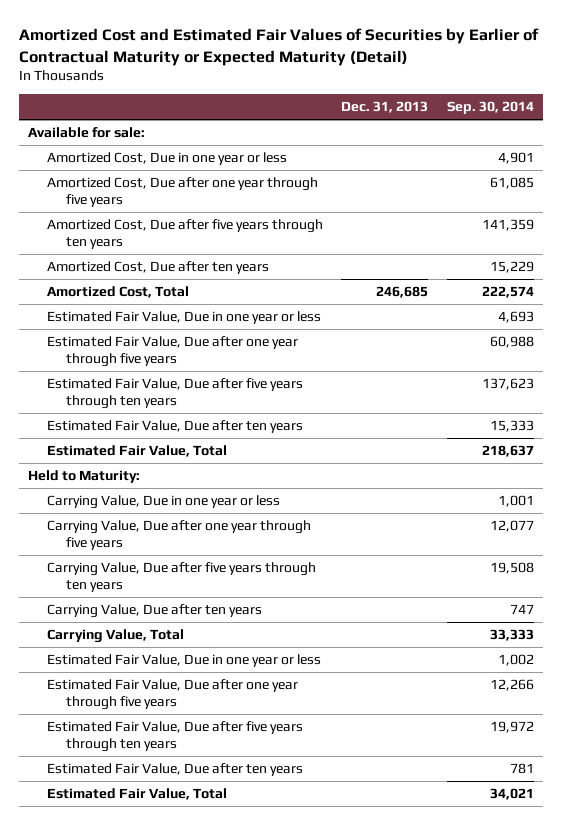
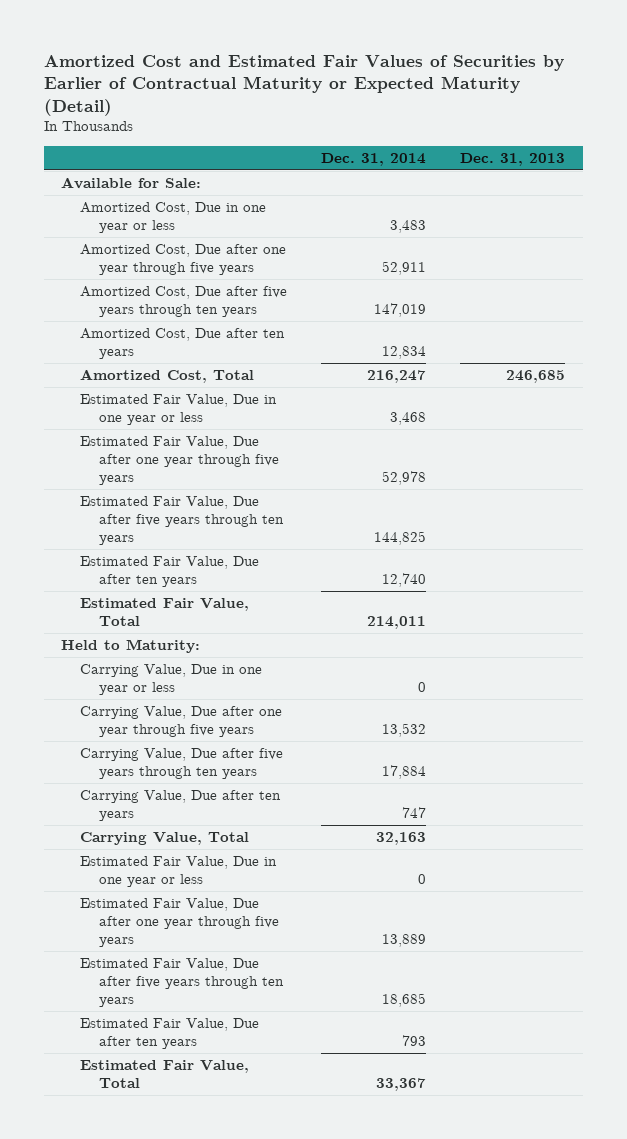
[446,101,534,115] Sep. 30, 2014 -> none
none -> [321,153,427,167] Dec. 31, 2014
[27,127,145,139] Available for sale: -> [61,176,202,189] Available for Sale:

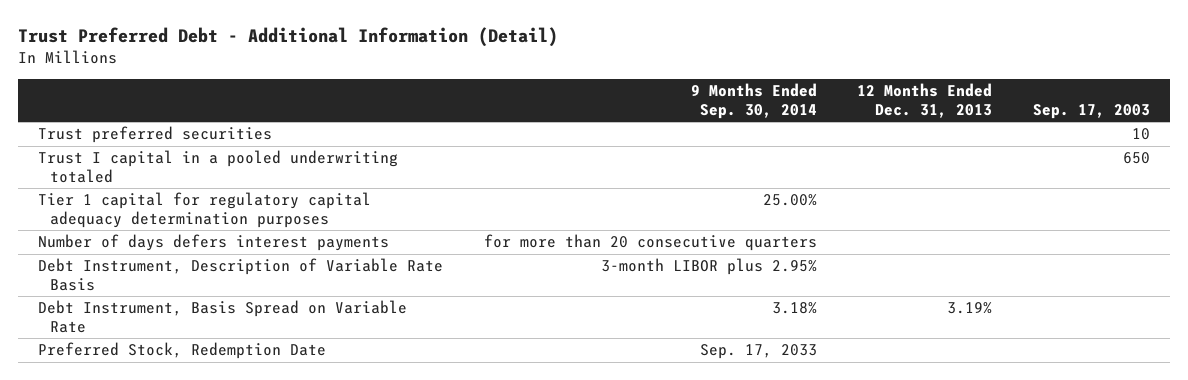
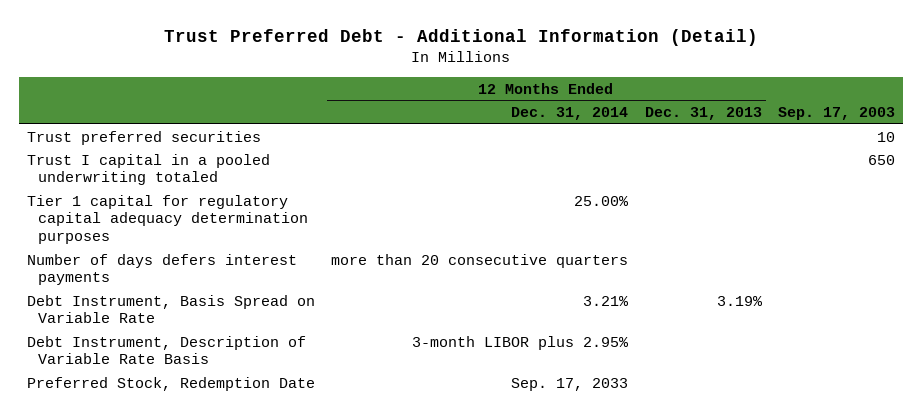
[690,83,817,119] 9 Months Ended Sep. 30, 2014 -> none
none -> [511,107,629,121] Dec. 31, 2014
[38,258,444,292] Debt Instrument, Description of Variable Rate Basis -> [26,335,306,365] Debt Instrument, Description of Variable Rate Basis

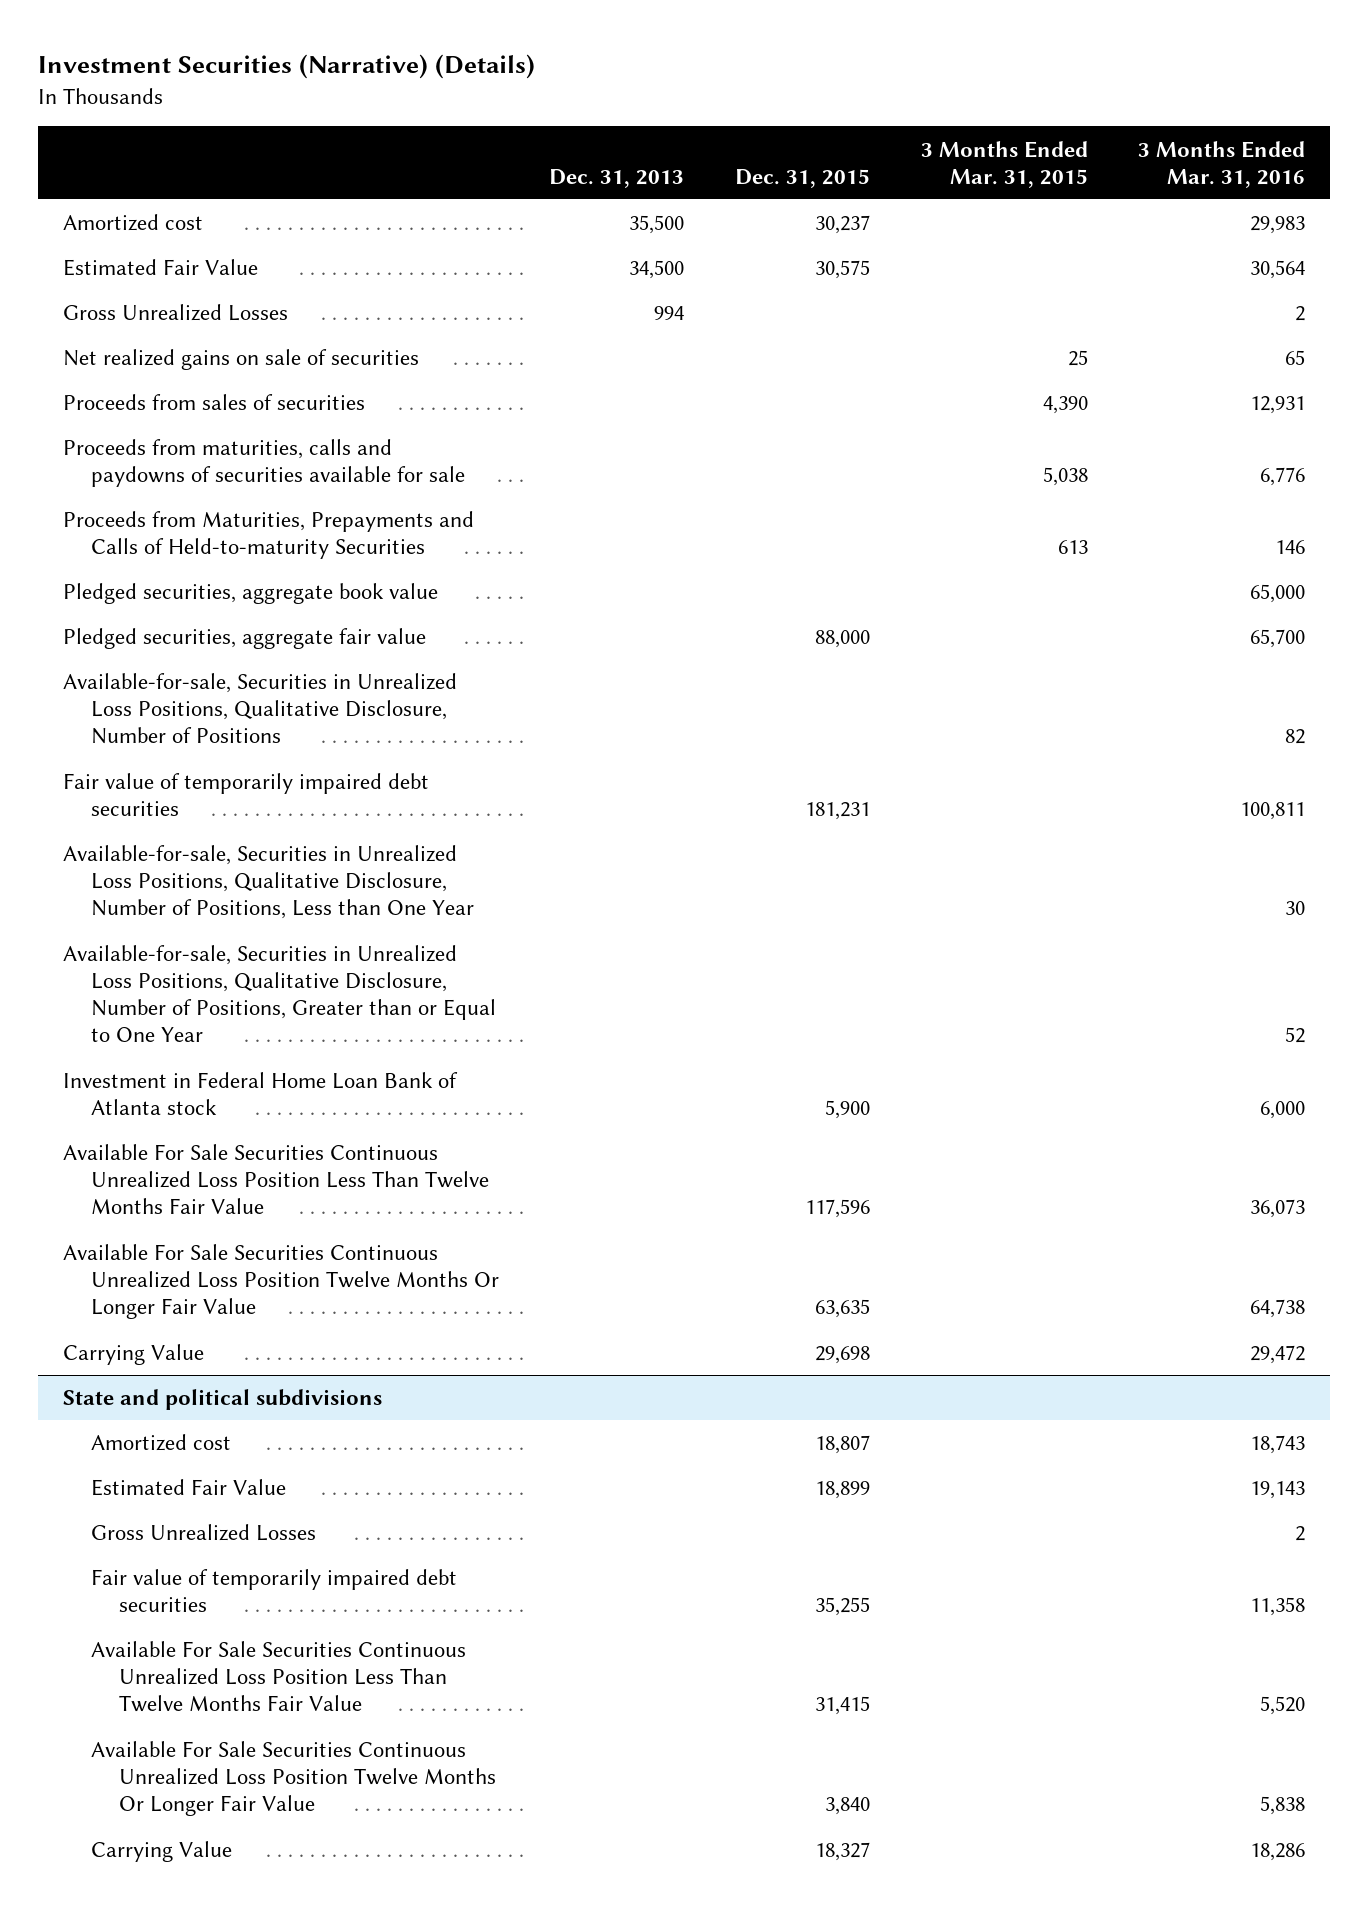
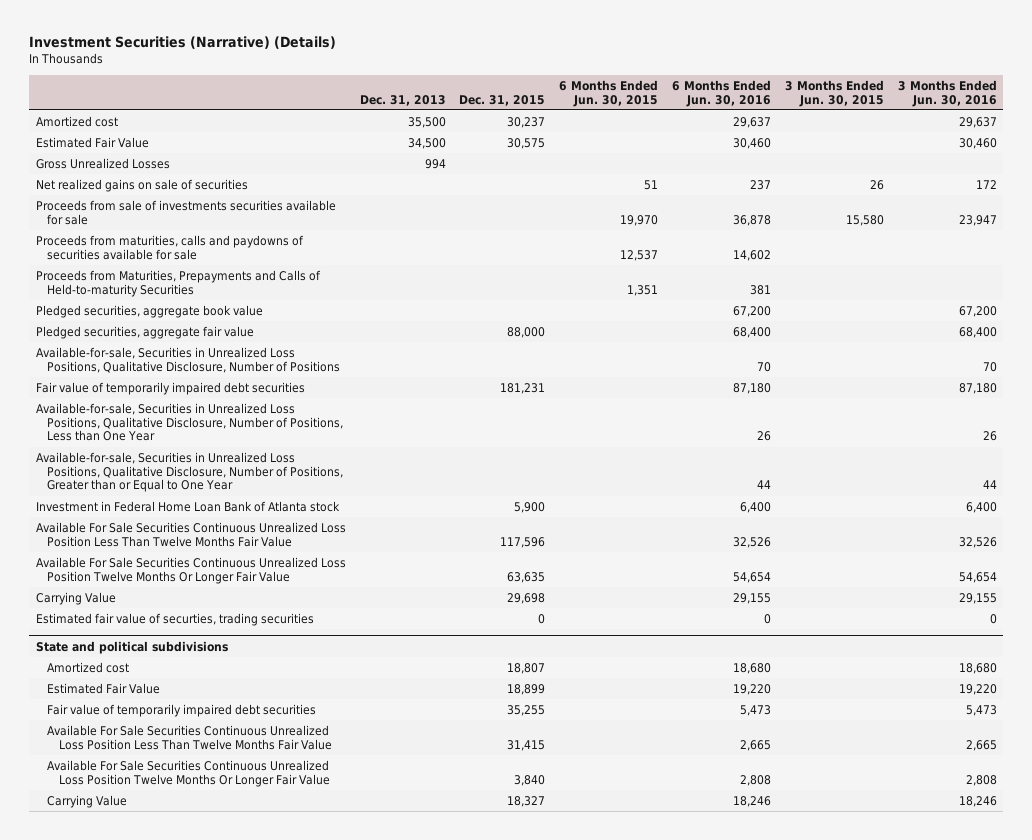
[920,140,1088,188] 3 Months Ended Mar. 31, 2015 -> none
[1138,140,1306,188] 3 Months Ended Mar. 31, 2016 -> none
none -> [559,79,659,107] 6 Months Ended Jun. 30, 2015
none -> [671,79,771,107] 6 Months Ended Jun. 30, 2016
none -> [784,79,884,107] 3 Months Ended Jun. 30, 2015
none -> [897,79,997,107] 3 Months Ended Jun. 30, 2016
[63,394,366,411] Proceeds from sales of securities -> [35,199,336,225] Proceeds from sale of investments securities available for sale
none -> [35,612,314,626] Estimated fair value of securties, trading securities
[90,1524,316,1542] Gross Unrealized Losses -> none

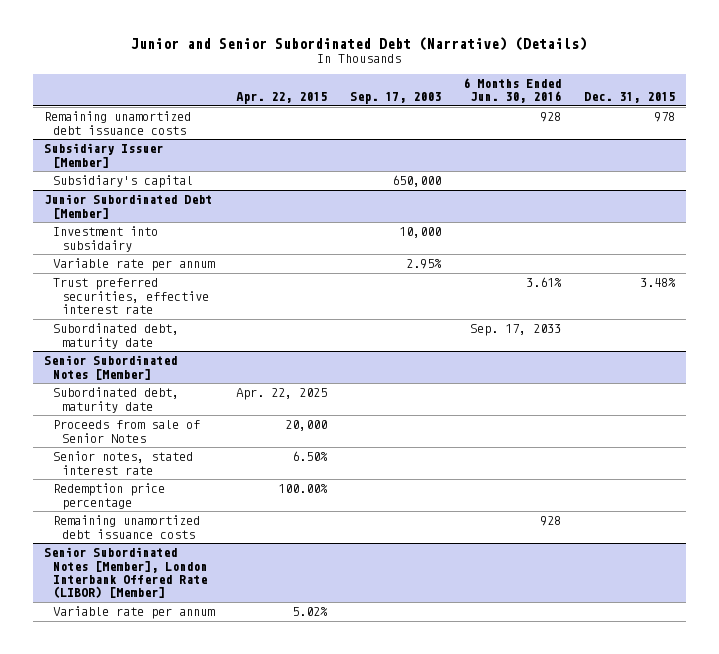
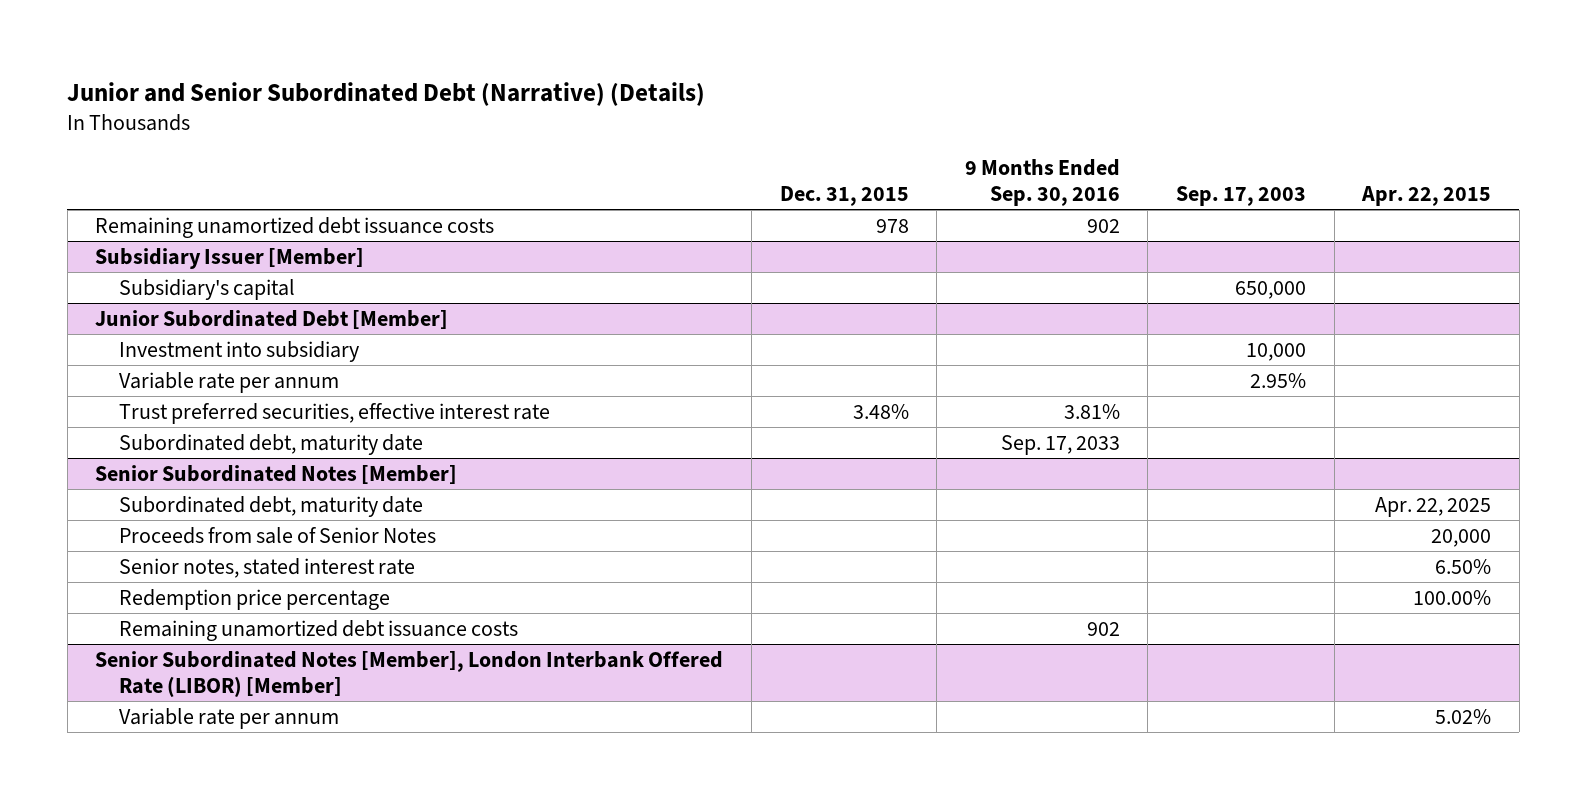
[463,77,562,104] 6 Months Ended Jun. 30, 2016 -> none
none -> [964,158,1120,206] 9 Months Ended Sep. 30, 2016
[52,226,158,252] Investment into subsidairy -> [118,340,359,362] Investment into subsidiary

